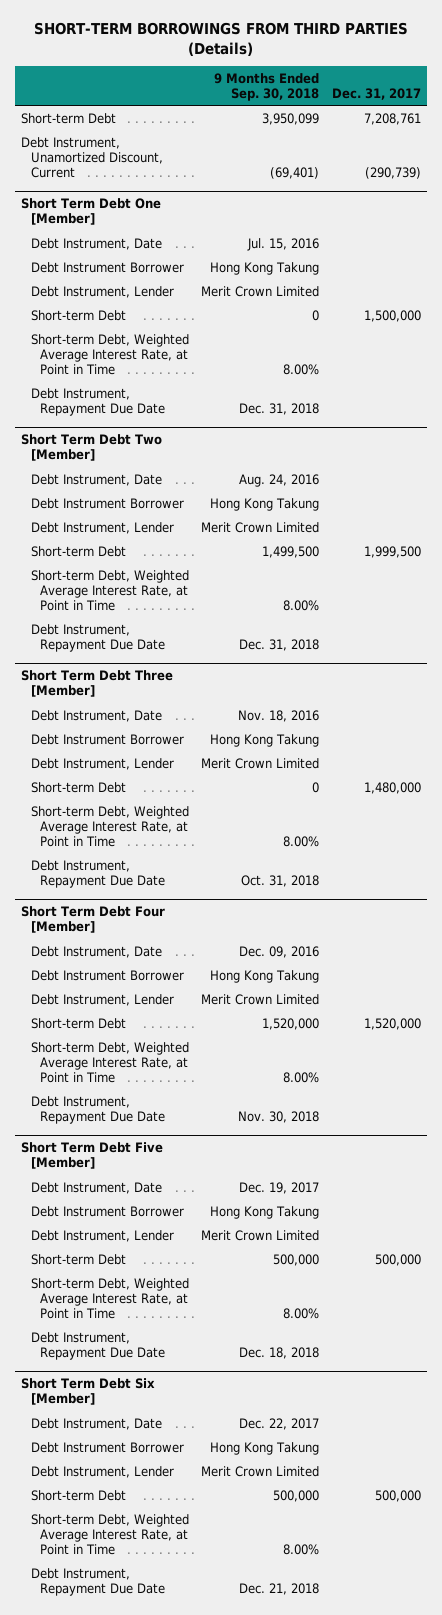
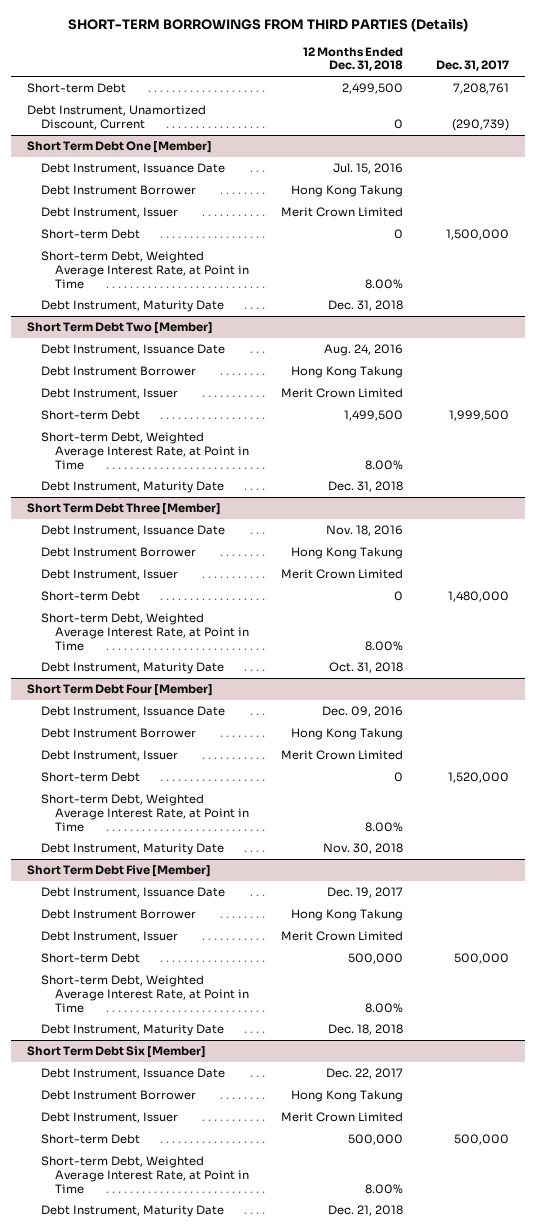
[214,72,320,101] 9 Months Ended Sep. 30, 2018 -> none
none -> [303,46,404,72] 12 Months Ended Dec. 31, 2018
[30,237,162,250] Debt Instrument, Date -> [41,163,226,175] Debt Instrument, Issuance Date
[30,285,174,298] Debt Instrument, Lender -> [41,207,179,219] Debt Instrument, Issuer
[30,387,165,416] Debt Instrument, Repayment Due Date -> [41,300,225,313] Debt Instrument, Maturity Date
[30,473,162,486] Debt Instrument, Date -> [41,344,226,356] Debt Instrument, Issuance Date
[30,521,174,534] Debt Instrument, Lender -> [41,388,179,400] Debt Instrument, Issuer
[30,623,165,652] Debt Instrument, Repayment Due Date -> [41,481,225,494] Debt Instrument, Maturity Date
[30,709,162,722] Debt Instrument, Date -> [41,525,226,537] Debt Instrument, Issuance Date
[30,757,174,770] Debt Instrument, Lender -> [41,569,179,581] Debt Instrument, Issuer
[30,859,165,888] Debt Instrument, Repayment Due Date -> [41,662,225,675] Debt Instrument, Maturity Date
[30,945,162,958] Debt Instrument, Date -> [41,706,226,718] Debt Instrument, Issuance Date
[30,993,174,1006] Debt Instrument, Lender -> [41,750,179,762] Debt Instrument, Issuer
[30,1095,165,1124] Debt Instrument, Repayment Due Date -> [41,843,225,856] Debt Instrument, Maturity Date
[30,1181,162,1194] Debt Instrument, Date -> [41,887,226,899] Debt Instrument, Issuance Date
[30,1229,174,1242] Debt Instrument, Lender -> [41,931,179,943] Debt Instrument, Issuer
[30,1331,165,1360] Debt Instrument, Repayment Due Date -> [41,1024,225,1037] Debt Instrument, Maturity Date
[30,1417,162,1430] Debt Instrument, Date -> [41,1068,226,1080] Debt Instrument, Issuance Date
[30,1465,174,1478] Debt Instrument, Lender -> [41,1112,179,1124] Debt Instrument, Issuer
[30,1567,165,1596] Debt Instrument, Repayment Due Date -> [41,1205,225,1218] Debt Instrument, Maturity Date

